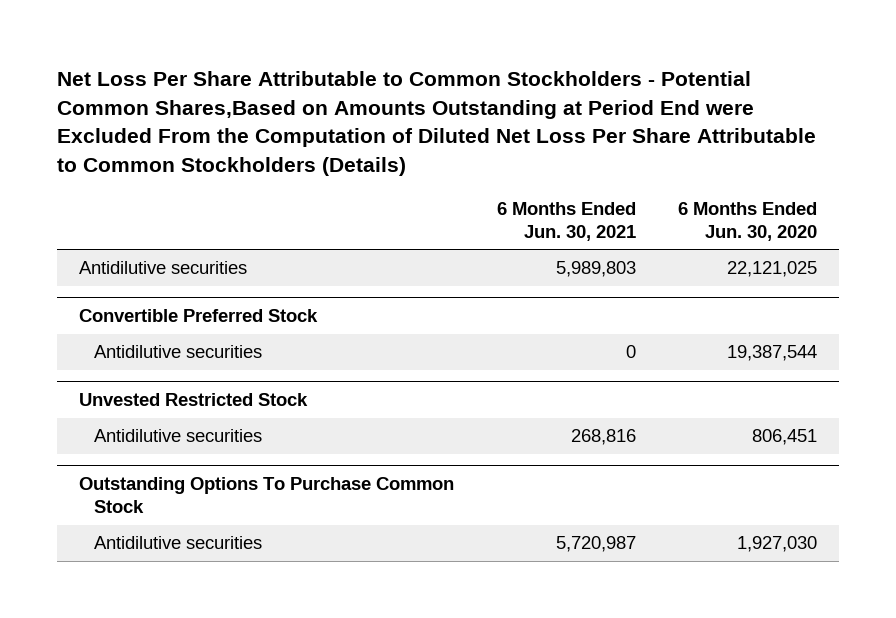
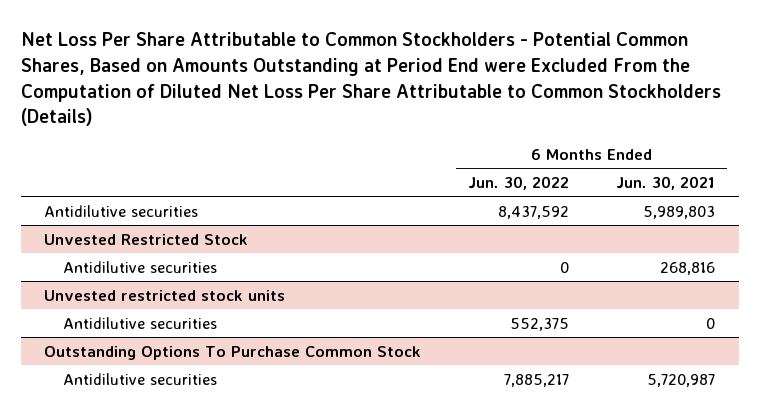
[57,71,817,176] Net Loss Per Share Attributable to Common Stockholders - Potential Common Shares,Based on Amounts Outstanding at Period End were Excluded From the Computation of Diluted Net Loss Per Share Attributable to Common Stockholders (Details) -> [20,32,721,127] Net Loss Per Share Attributable to Common Stockholders - Potential Common Shares, Based on Amounts Outstanding at Period End were Excluded From the Computation of Diluted Net Loss Per Share Attributable to Common Stockholders (Details)
[678,201,818,241] 6 Months Ended Jun. 30, 2020 -> none
none -> [468,175,570,190] Jun. 30, 2022
[78,308,318,322] Convertible Preferred Stock -> none
[93,345,262,359] Antidilutive securities -> none
none -> [44,289,286,301] Unvested restricted stock units
none -> [63,316,218,329] Antidilutive securities

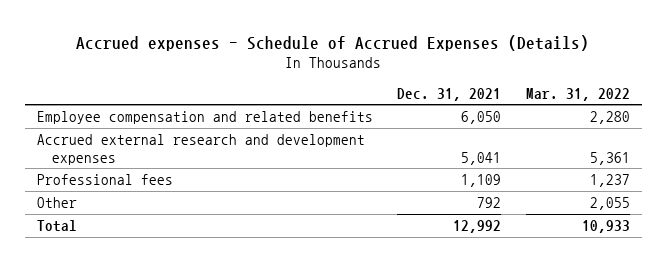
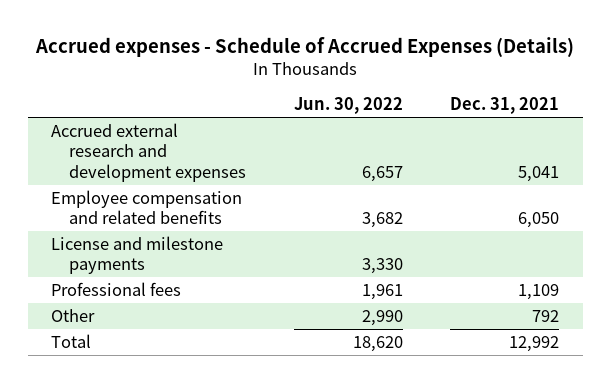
[525,87,630,101] Mar. 31, 2022 -> none
none -> [293,97,403,115] Jun. 30, 2022
[37,110,374,124] Employee compensation and related benefits -> [51,190,243,225] Employee compensation and related benefits
none -> [51,236,224,275] License and milestone payments

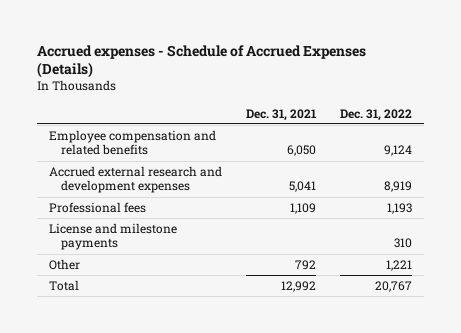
[293,97,403,115] Jun. 30, 2022 -> none
none -> [340,108,413,121] Dec. 31, 2022
[51,123,247,182] Accrued external research and development expenses -> [49,166,223,194] Accrued external research and development expenses
[51,236,224,275] License and milestone payments -> [49,223,178,251] License and milestone payments

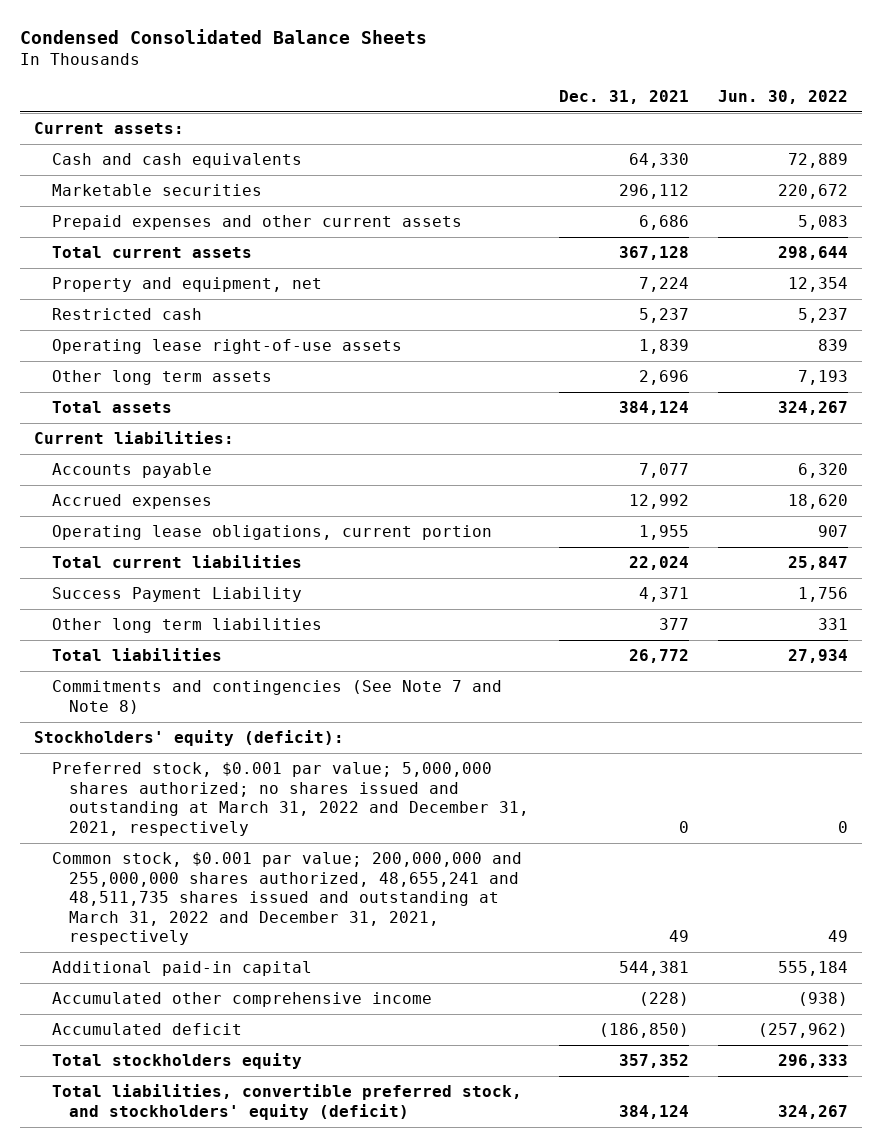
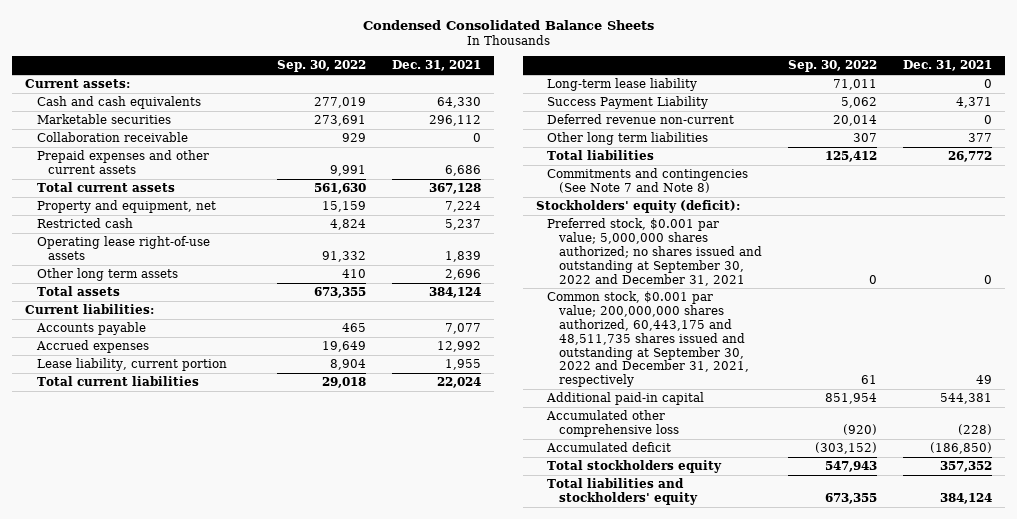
[717,89,848,104] Jun. 30, 2022 -> none
none -> [277,60,367,73] Sep. 30, 2022
none -> [36,132,188,143] Collaboration receivable
[51,525,492,541] Operating lease obligations, current portion -> [36,358,227,372] Lease liability, current portion
none -> [547,78,698,92] Long-term lease liability
none -> [547,114,735,125] Deferred revenue non-current
[51,762,530,836] Preferred stock, $0.001 par value; 5,000,000 shares authorized; no shares issued and outstanding at March 31, 2022 and December 31, 2021, respectively -> [547,218,762,286] Preferred stock, $0.001 par value; 5,000,000 shares authorized; no shares issued and outstanding at September 30, 2022 and December 31, 2021
[51,852,522,946] Common stock, $0.001 par value; 200,000,000 and 255,000,000 shares authorized, 48,655,241 and 48,511,735 shares issued and outstanding at March 31, 2022 and December 31, 2021, respectively -> [547,291,749,388] Common stock, $0.001 par value; 200,000,000 shares authorized, 60,443,175 and 48,511,735 shares issued and outstanding at September 30, 2022 and December 31, 2021, respectively
[51,992,432,1008] Accumulated other comprehensive income -> [546,410,679,437] Accumulated other comprehensive loss
[51,1084,522,1120] Total liabilities, convertible preferred stock, and stockholders' equity (deficit) -> [547,478,698,505] Total liabilities and stockholders' equity

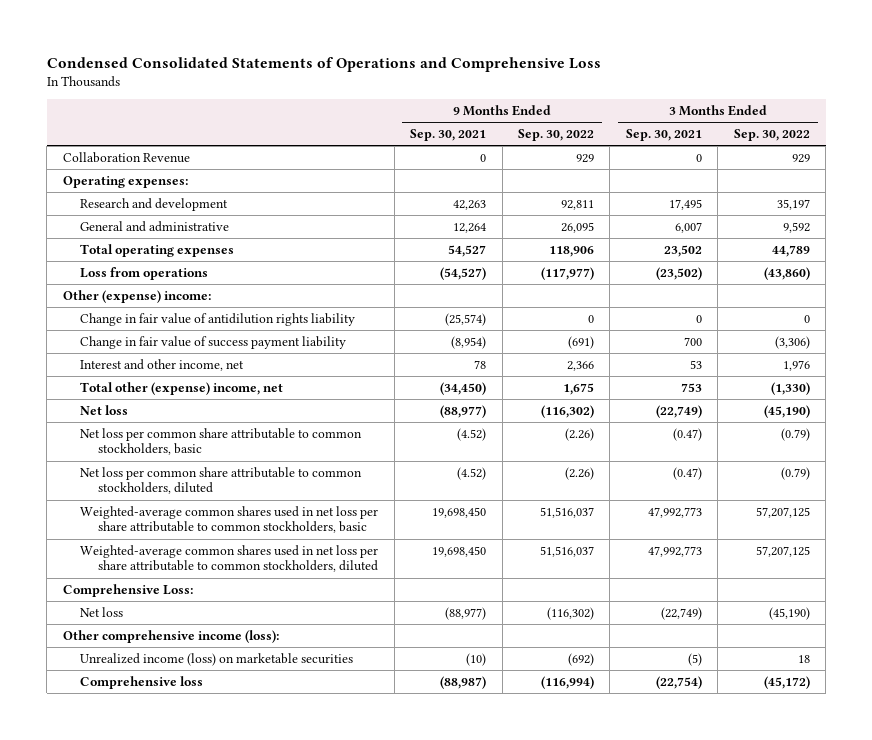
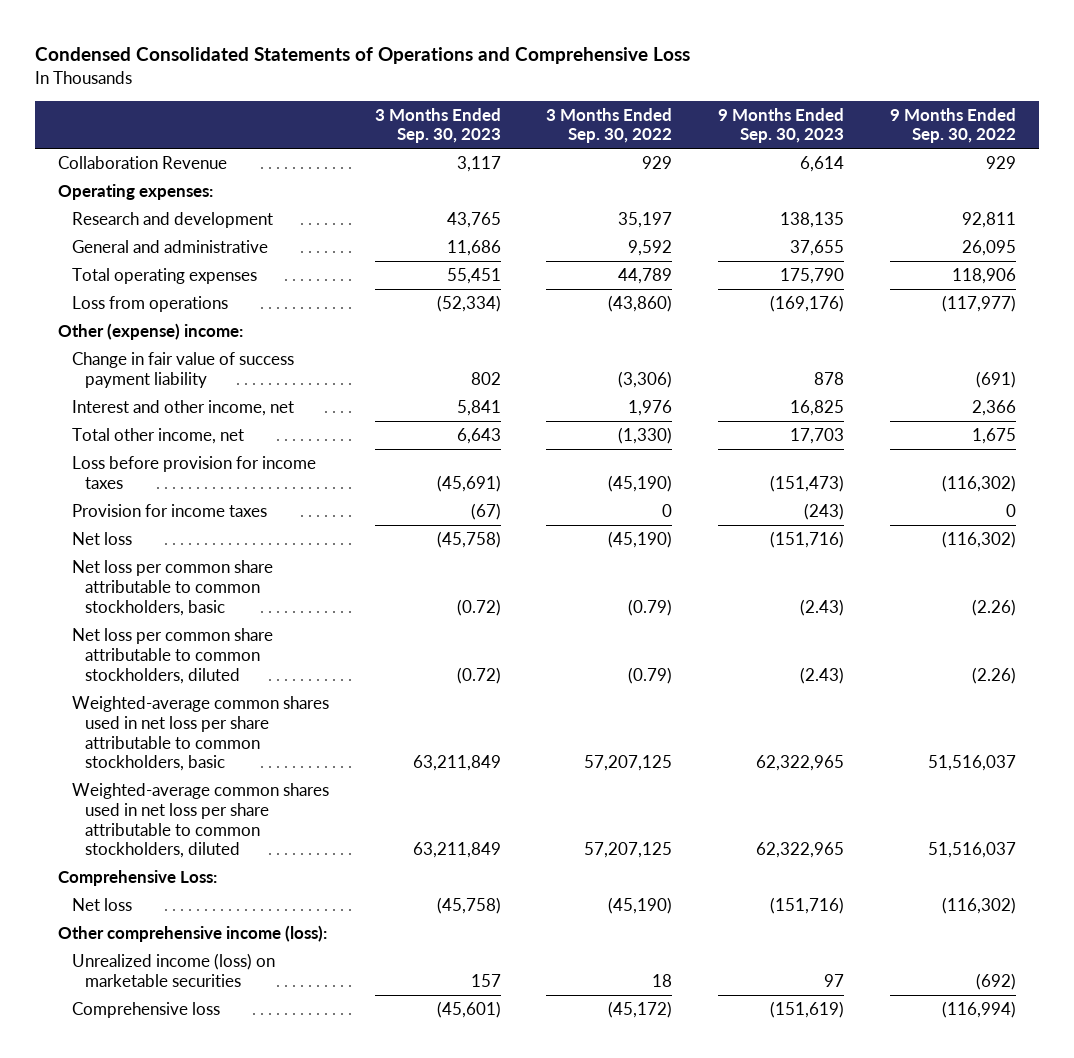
[410,129,487,142] Sep. 30, 2021 -> none
[625,129,702,142] Sep. 30, 2021 -> none
none -> [374,107,501,144] 3 Months Ended Sep. 30, 2023
none -> [718,107,845,144] 9 Months Ended Sep. 30, 2023
[80,312,356,326] Change in fair value of antidilution rights liability -> none
[80,381,284,395] Total other (expense) income, net -> [71,428,244,445] Total other income, net
none -> [71,456,316,489] Loss before provision for income taxes
none -> [71,504,267,518] Provision for income taxes

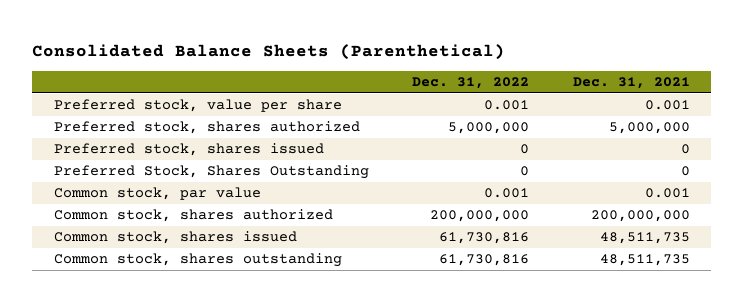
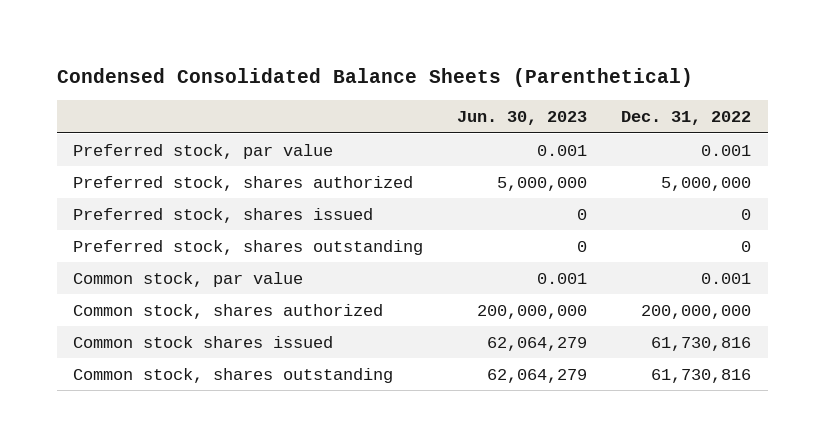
[32,43,506,60] Consolidated Balance Sheets (Parenthetical) -> [56,68,693,88] Condensed Consolidated Balance Sheets (Parenthetical)
[572,77,690,90] Dec. 31, 2021 -> none
none -> [457,111,588,126] Jun. 30, 2023
[53,99,342,113] Preferred stock, value per share -> [73,143,334,159] Preferred stock, par value
[53,165,369,180] Preferred Stock, Shares Outstanding -> [73,239,424,255] Preferred stock, shares outstanding
[53,231,297,245] Common stock, shares issued -> [73,335,334,348] Common stock shares issued

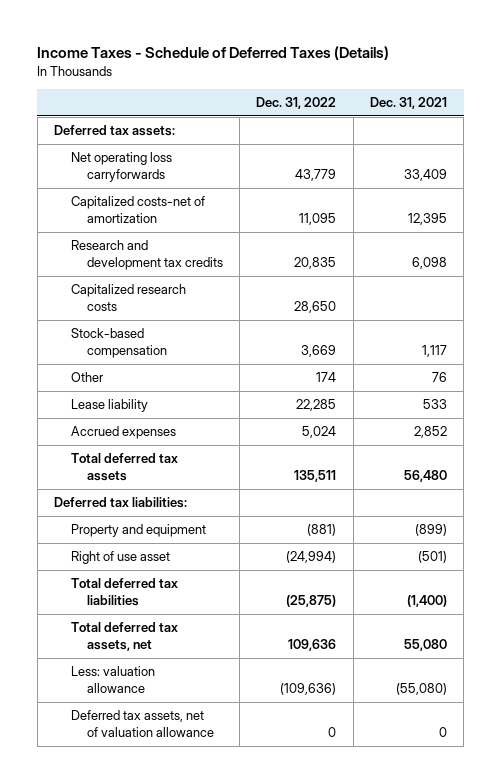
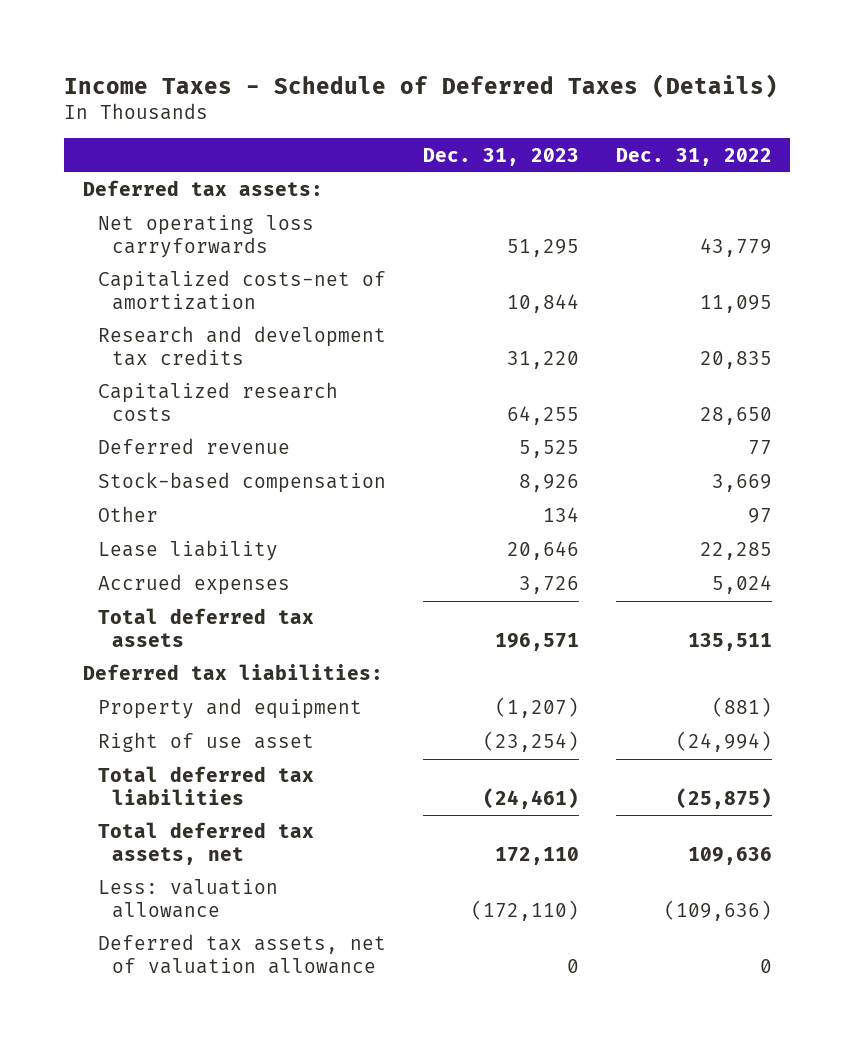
[369,97,447,110] Dec. 31, 2021 -> none
none -> [422,147,579,166] Dec. 31, 2023
none -> [97,438,290,455] Deferred revenue
[316,372,337,383] 174 -> [747,508,772,524] 97

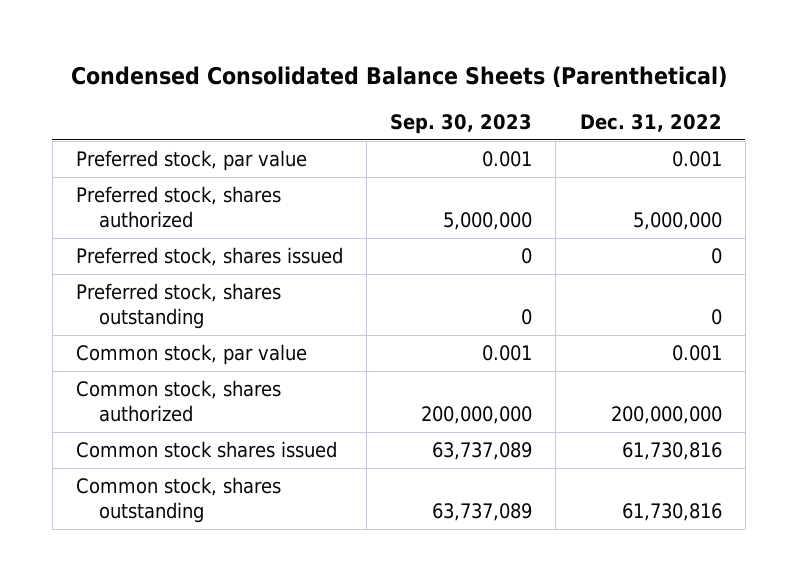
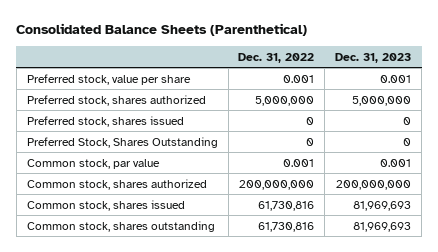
[70,65,727,88] Condensed Consolidated Balance Sheets (Parenthetical) -> [16,23,308,37] Consolidated Balance Sheets (Parenthetical)
[390,114,533,135] Sep. 30, 2023 -> none
none -> [335,52,412,63] Dec. 31, 2023
[76,150,308,172] Preferred stock, par value -> [26,73,191,85] Preferred stock, value per share
[76,283,282,330] Preferred stock, shares outstanding -> [26,136,218,148] Preferred Stock, Shares Outstanding
[76,441,338,459] Common stock shares issued -> [26,199,185,211] Common stock, shares issued

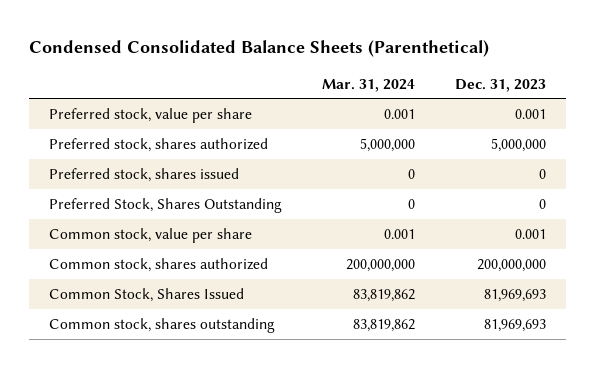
[16,23,308,37] Consolidated Balance Sheets (Parenthetical) -> [29,40,490,58] Condensed Consolidated Balance Sheets (Parenthetical)
[238,52,315,63] Dec. 31, 2022 -> none
none -> [322,78,416,92] Mar. 31, 2024
[26,158,160,169] Common stock, par value -> [49,227,253,243] Common stock, value per share
[26,199,185,211] Common stock, shares issued -> [49,287,245,302] Common Stock, Shares Issued

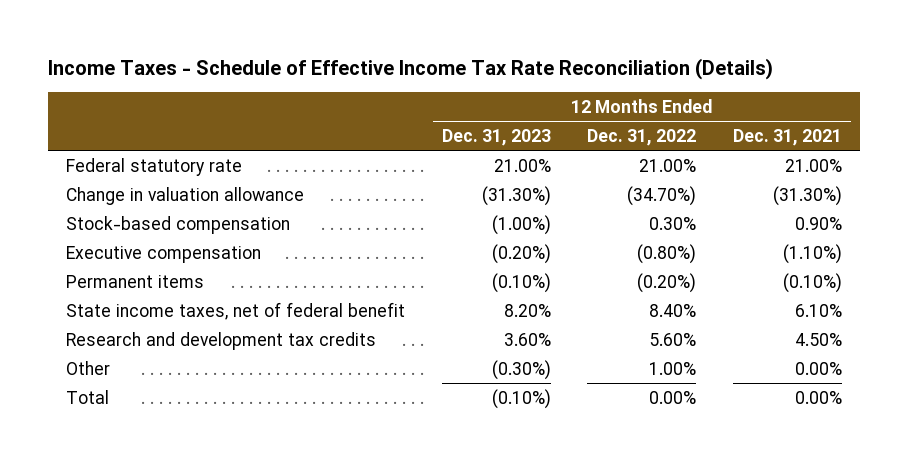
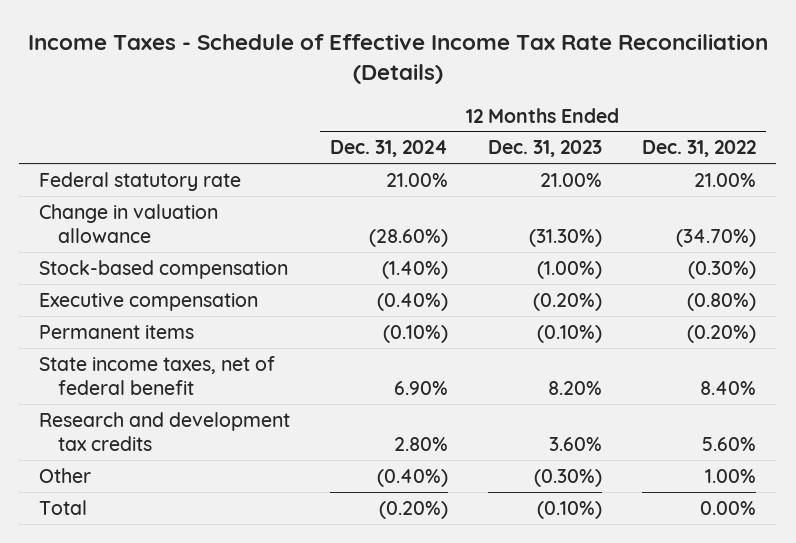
[732,128,842,146] Dec. 31, 2021 -> none
none -> [330,140,449,158] Dec. 31, 2024
[649,216,697,230] 0.30% -> [688,260,757,279] (0.30%)

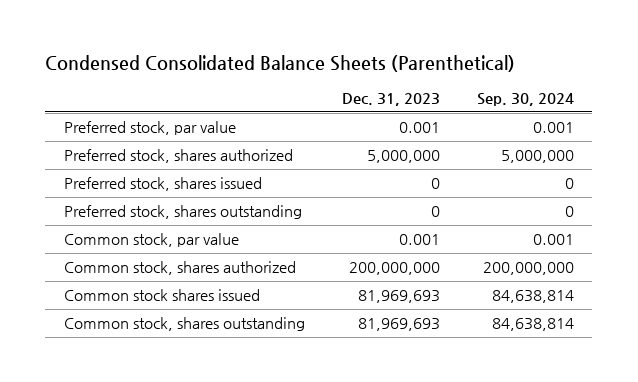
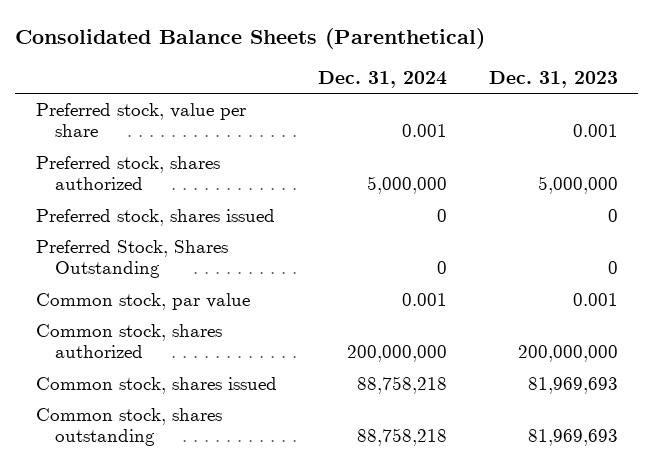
[45,54,516,72] Condensed Consolidated Balance Sheets (Parenthetical) -> [14,27,485,49] Consolidated Balance Sheets (Parenthetical)
[476,93,574,107] Sep. 30, 2024 -> none
none -> [318,70,448,88] Dec. 31, 2024
[63,121,236,136] Preferred stock, par value -> [35,103,246,138] Preferred stock, value per share
[63,205,302,220] Preferred stock, shares outstanding -> [35,240,228,279] Preferred Stock, Shares Outstanding
[63,289,260,302] Common stock shares issued -> [35,377,277,395] Common stock, shares issued

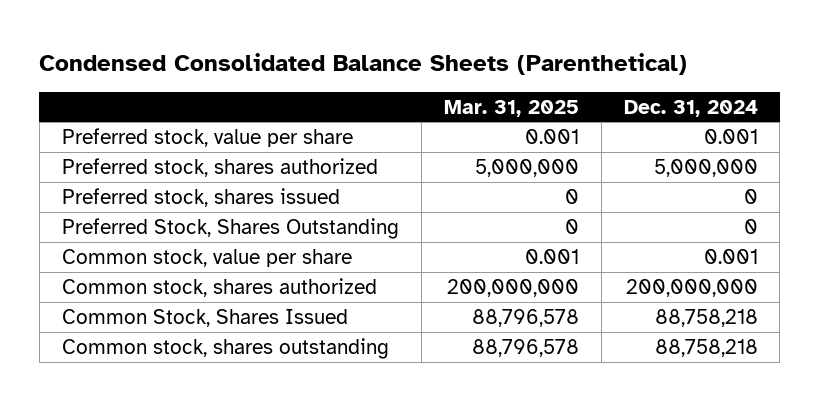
[14,27,485,49] Consolidated Balance Sheets (Parenthetical) -> [39,53,688,76] Condensed Consolidated Balance Sheets (Parenthetical)
[488,70,618,88] Dec. 31, 2023 -> none
none -> [443,99,579,117] Mar. 31, 2025
[35,293,250,311] Common stock, par value -> [61,248,352,267] Common stock, value per share
[35,377,277,395] Common stock, shares issued -> [61,308,348,327] Common Stock, Shares Issued

